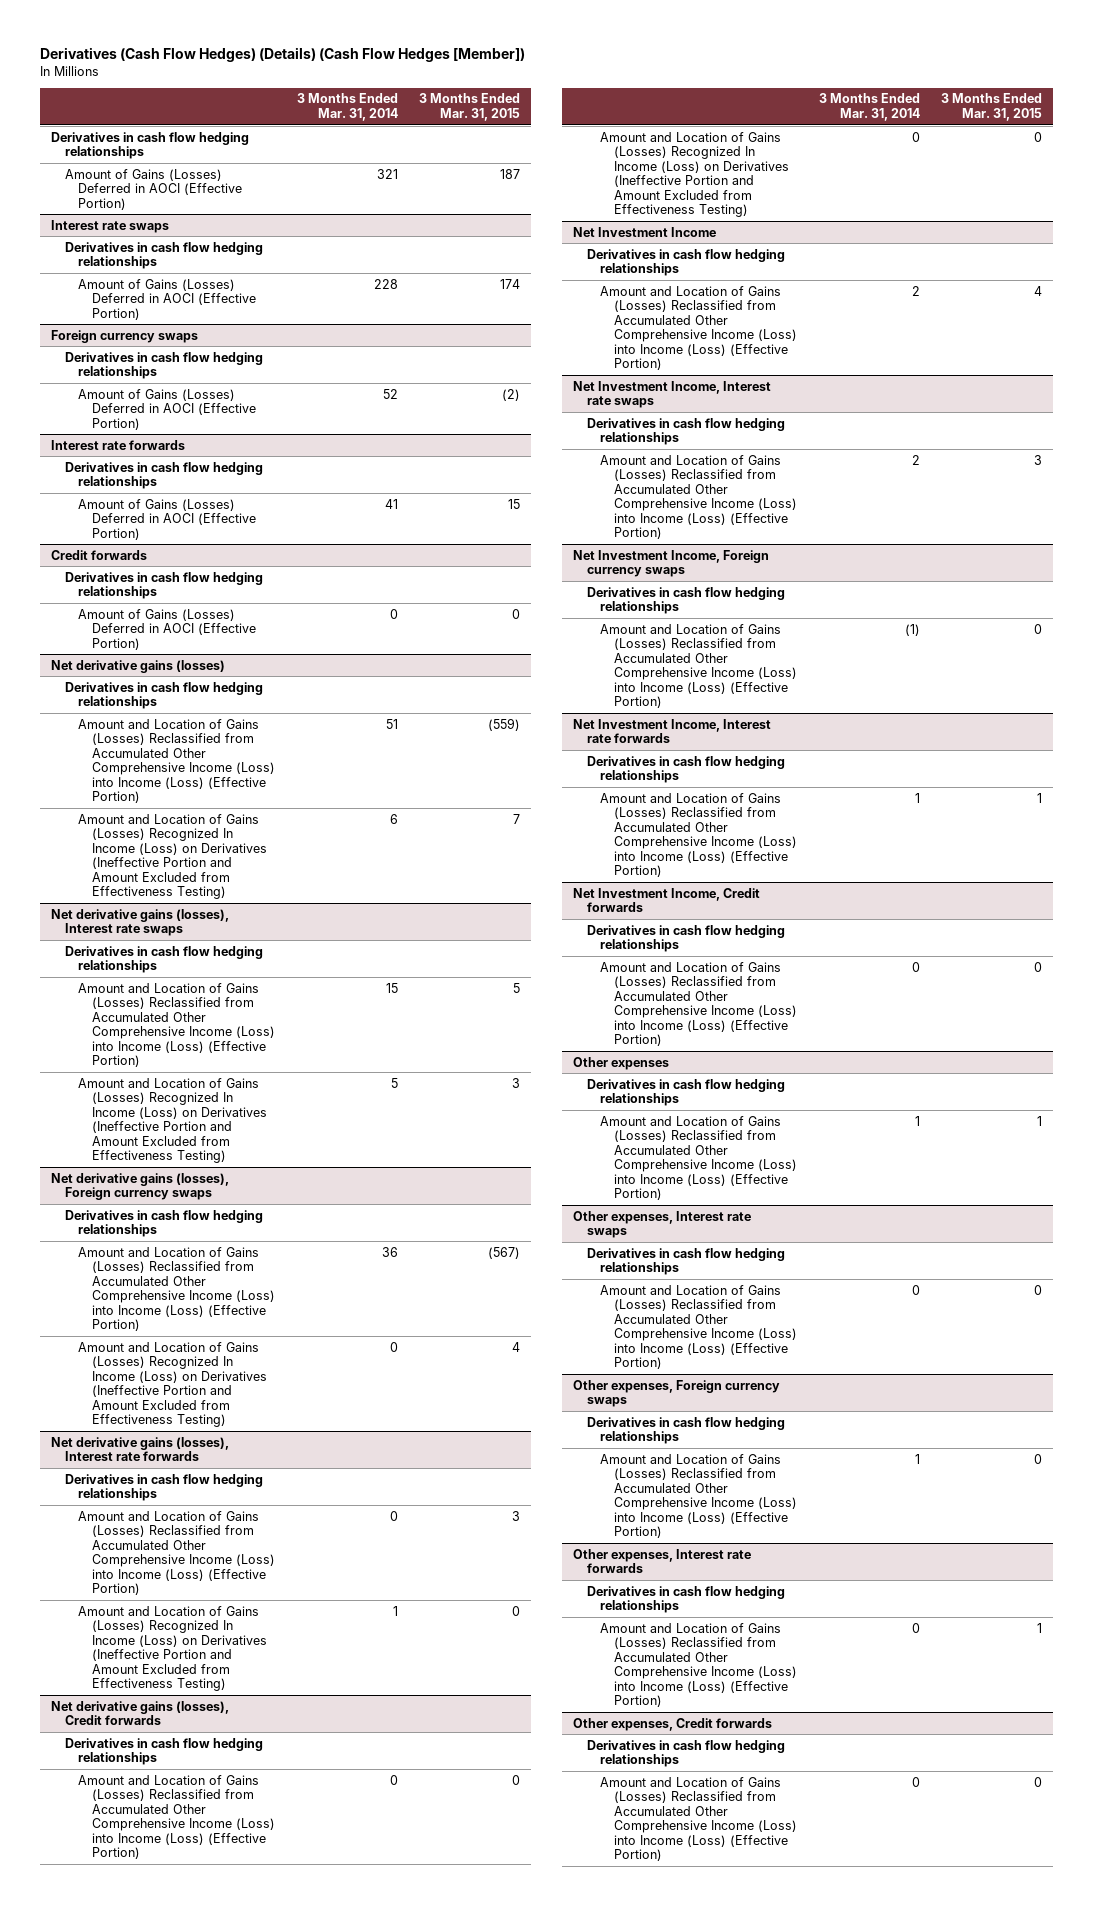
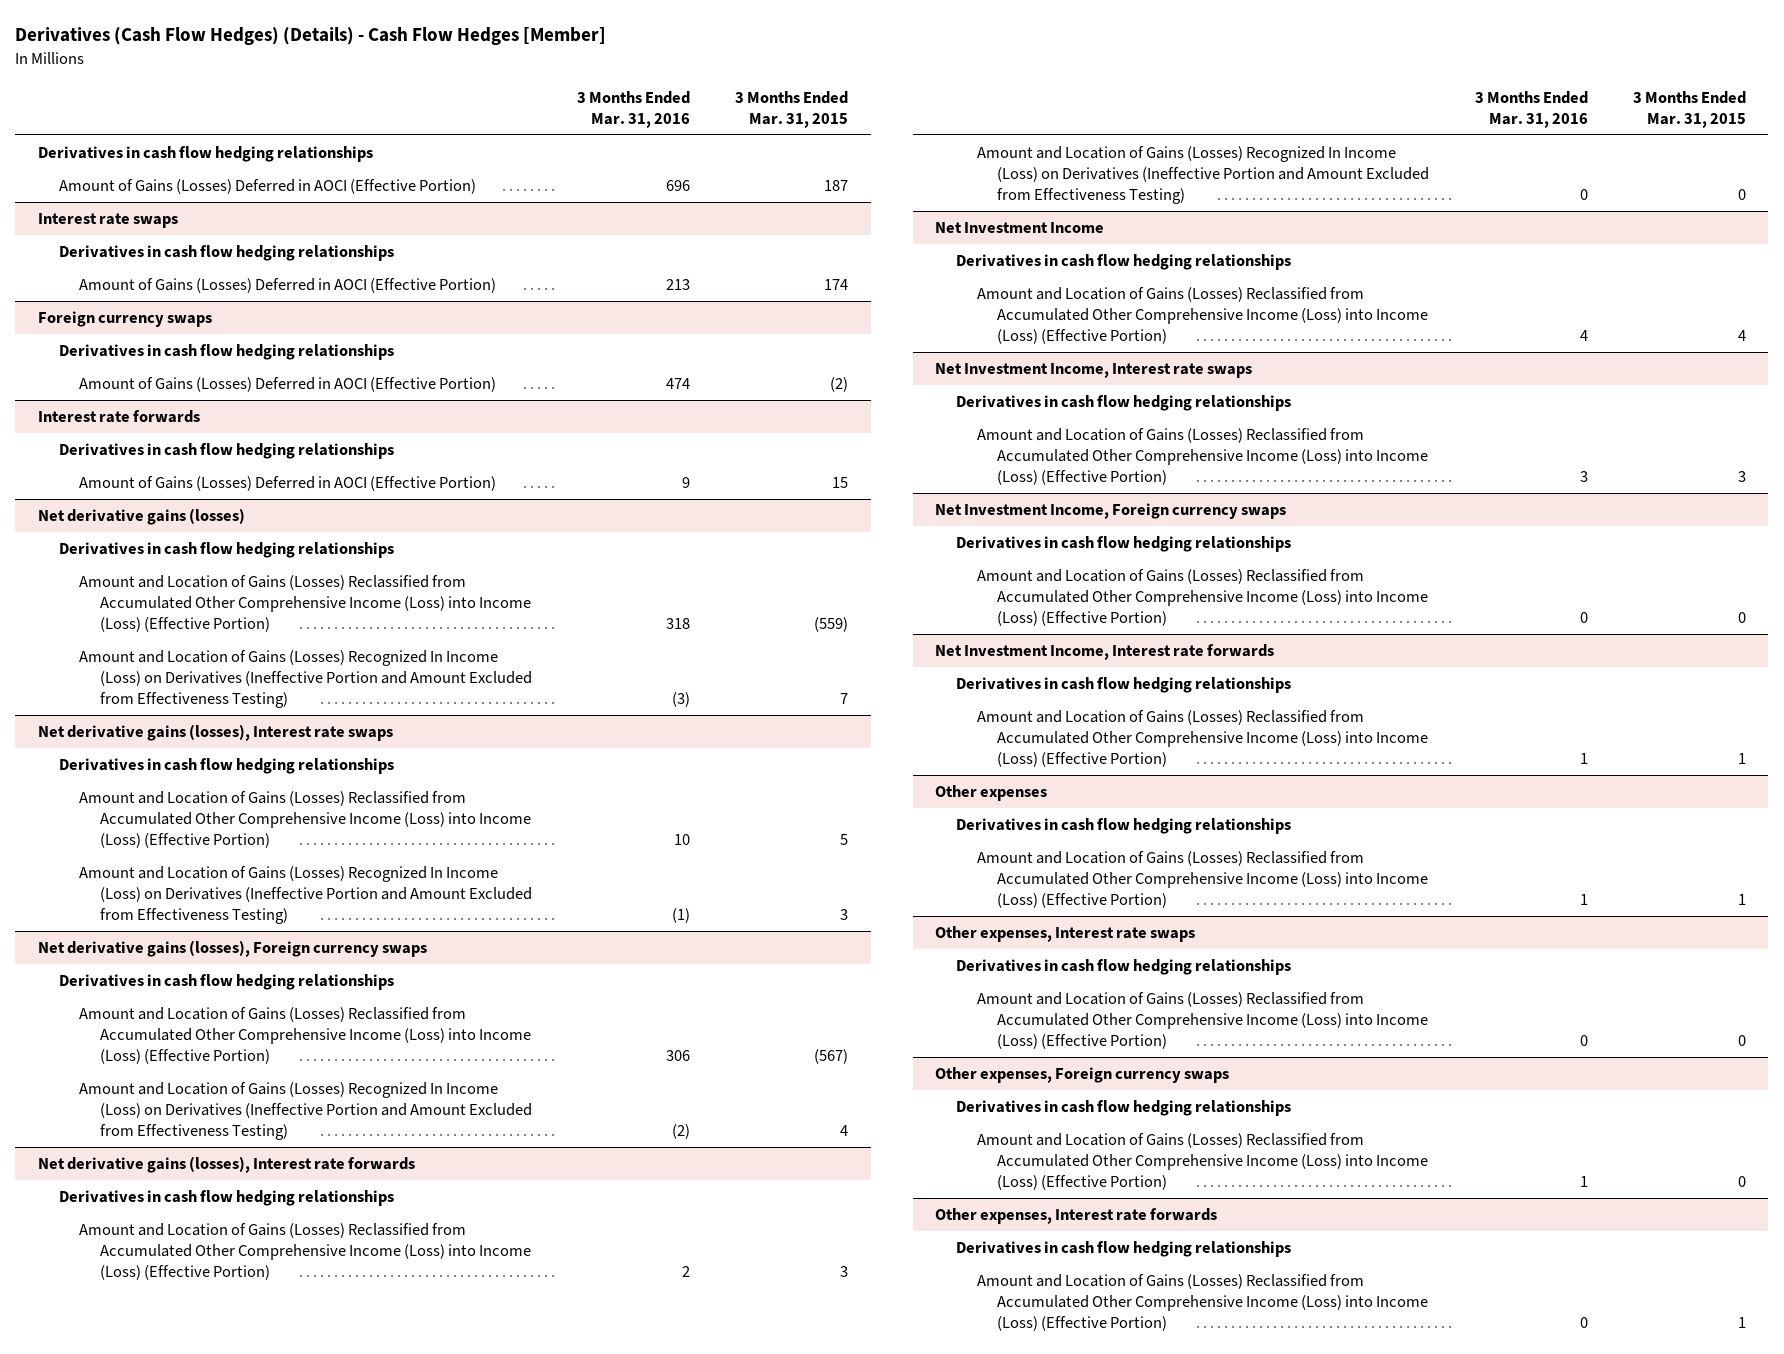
[40,47,526,63] Derivatives (Cash Flow Hedges) (Details) (Cash Flow Hedges [Member]) -> [15,27,607,46] Derivatives (Cash Flow Hedges) (Details) - Cash Flow Hedges [Member]
[296,93,398,121] 3 Months Ended Mar. 31, 2014 -> none
none -> [577,90,691,128] 3 Months Ended Mar. 31, 2016
[50,549,147,560] Credit forwards -> none
[64,571,263,600] Derivatives in cash flow hedging relationships -> none
[78,608,257,650] Amount of Gains (Losses) Deferred in AOCI (Effective Portion) -> none
[50,1700,229,1726] Net derivative gains (losses), Credit forwards -> none
[64,1737,263,1766] Derivatives in cash flow hedging relationships -> none
[78,1774,276,1860] Amount and Location of Gains (Losses) Reclassified from Accumulated Other Comprehensive Income (Loss) into Income (Loss) (Effective Portion) -> none
[600,131,790,218] Amount and Location of Gains (Losses) Recognized In Income (Loss) on Derivatives (Ineffective Portion and Amount Excluded from Effectiveness Testing) -> none
[572,887,760,913] Net Investment Income, Credit forwards -> none
[586,924,785,953] Derivatives in cash flow hedging relationships -> none
[600,961,798,1047] Amount and Location of Gains (Losses) Reclassified from Accumulated Other Comprehensive Income (Loss) into Income (Loss) (Effective Portion) -> none
[572,1717,772,1731] Other expenses, Credit forwards -> none
[586,1739,785,1768] Derivatives in cash flow hedging relationships -> none
[600,1776,798,1862] Amount and Location of Gains (Losses) Reclassified from Accumulated Other Comprehensive Income (Loss) into Income (Loss) (Effective Portion) -> none

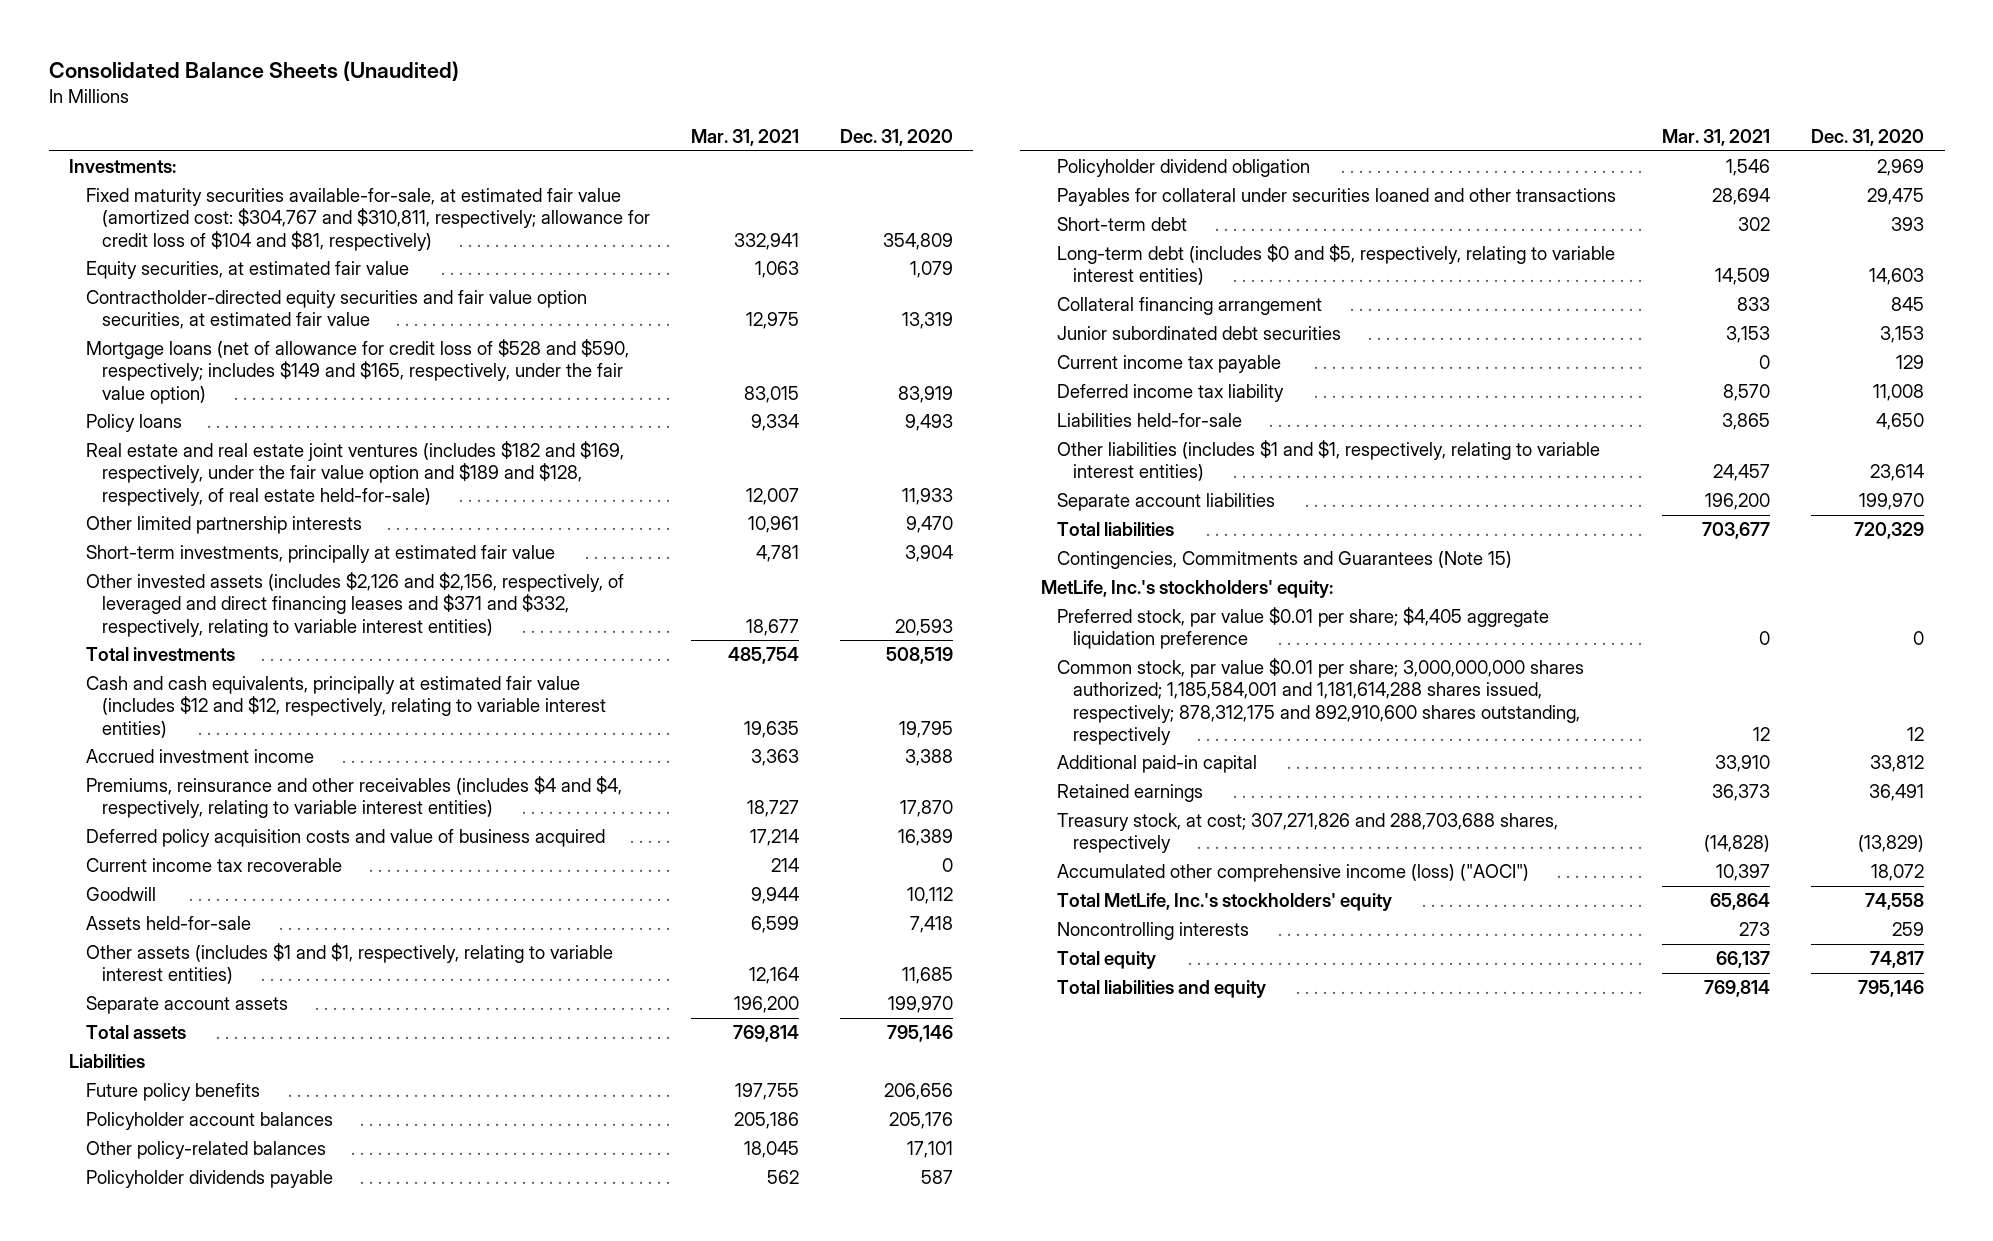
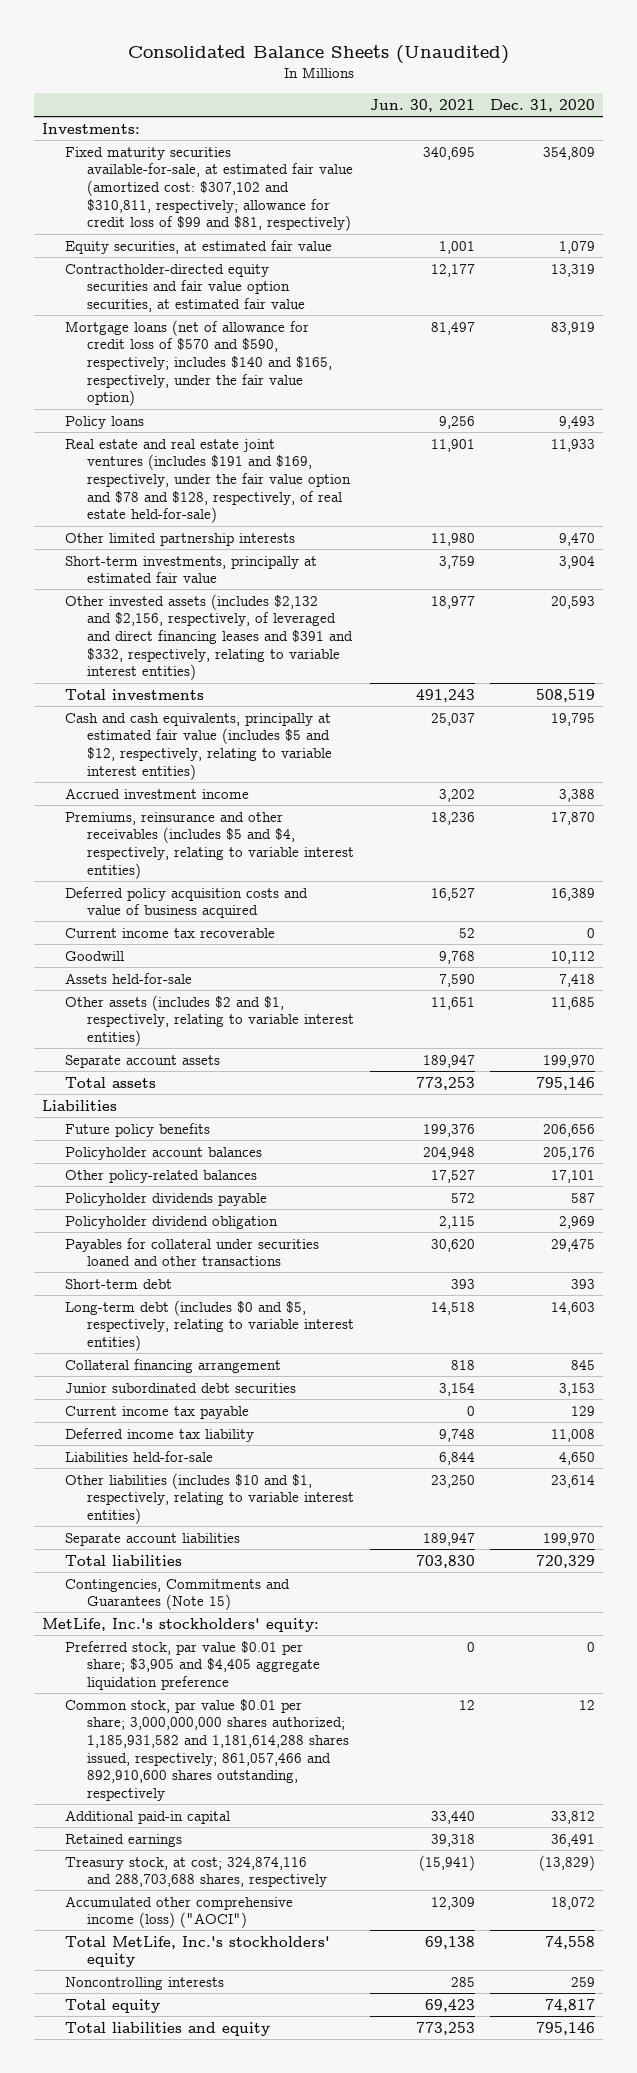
[690,129,799,147] Mar. 31, 2021 -> none
none -> [369,98,475,112] Jun. 30, 2021
[85,188,650,251] Fixed maturity securities available-for-sale, at estimated fair value (amortized cost: $304,767 and $310,811, respectively; allowance for credit loss of $104 and $81, respectively) -> [64,146,354,232] Fixed maturity securities available-for-sale, at estimated fair value (amortized cost: $307,102 and $310,811, respectively; allowance for credit loss of $99 and $81, respectively)
[85,339,629,404] Mortgage loans (net of allowance for credit loss of $528 and $590, respectively; includes $149 and $165, respectively, under the fair value option) -> [64,319,333,407] Mortgage loans (net of allowance for credit loss of $570 and $590, respectively; includes $140 and $165, respectively, under the fair value option)
[85,441,624,506] Real estate and real estate joint ventures (includes $182 and $169, respectively, under the fair value option and $189 and $128, respectively, of real estate held-for-sale) -> [64,438,352,524] Real estate and real estate joint ventures (includes $191 and $169, respectively, under the fair value option and $78 and $128, respectively, of real estate held-for-sale)
[85,572,624,637] Other invested assets (includes $2,126 and $2,156, respectively, of leveraged and direct financing leases and $371 and $332, respectively, relating to variable interest entities) -> [64,593,354,681] Other invested assets (includes $2,132 and $2,156, respectively, of leveraged and direct financing leases and $391 and $332, respectively, relating to variable interest entities)
[85,676,606,738] Cash and cash equivalents, principally at estimated fair value (includes $12 and $12, respectively, relating to variable interest entities) -> [64,712,333,780] Cash and cash equivalents, principally at estimated fair value (includes $5 and $12, respectively, relating to variable interest entities)
[85,776,622,819] Premiums, reinsurance and other receivables (includes $4 and $4, respectively, relating to variable interest entities) -> [64,811,355,879] Premiums, reinsurance and other receivables (includes $5 and $4, respectively, relating to variable interest entities)
[85,943,613,985] Other assets (includes $1 and $1, respectively, relating to variable interest entities) -> [64,994,355,1047] Other assets (includes $2 and $1, respectively, relating to variable interest entities)
[1056,440,1600,482] Other liabilities (includes $1 and $1, respectively, relating to variable interest entities) -> [64,1472,355,1525] Other liabilities (includes $10 and $1, respectively, relating to variable interest entities)
[1056,607,1549,650] Preferred stock, par value $0.01 per share; $4,405 aggregate liquidation preference -> [64,1640,321,1691] Preferred stock, par value $0.01 per share; $3,905 and $4,405 aggregate liquidation preference
[1056,658,1584,745] Common stock, par value $0.01 per share; 3,000,000,000 shares authorized; 1,185,584,001 and 1,181,614,288 shares issued, respectively; 878,312,175 and 892,910,600 shares outstanding, respectively -> [64,1698,350,1802] Common stock, par value $0.01 per share; 3,000,000,000 shares authorized; 1,185,931,582 and 1,181,614,288 shares issued, respectively; 861,057,466 and 892,910,600 shares outstanding, respectively
[1056,813,1558,854] Treasury stock, at cost; 307,271,826 and 288,703,688 shares, respectively -> [64,1856,328,1888] Treasury stock, at cost; 324,874,116 and 288,703,688 shares, respectively

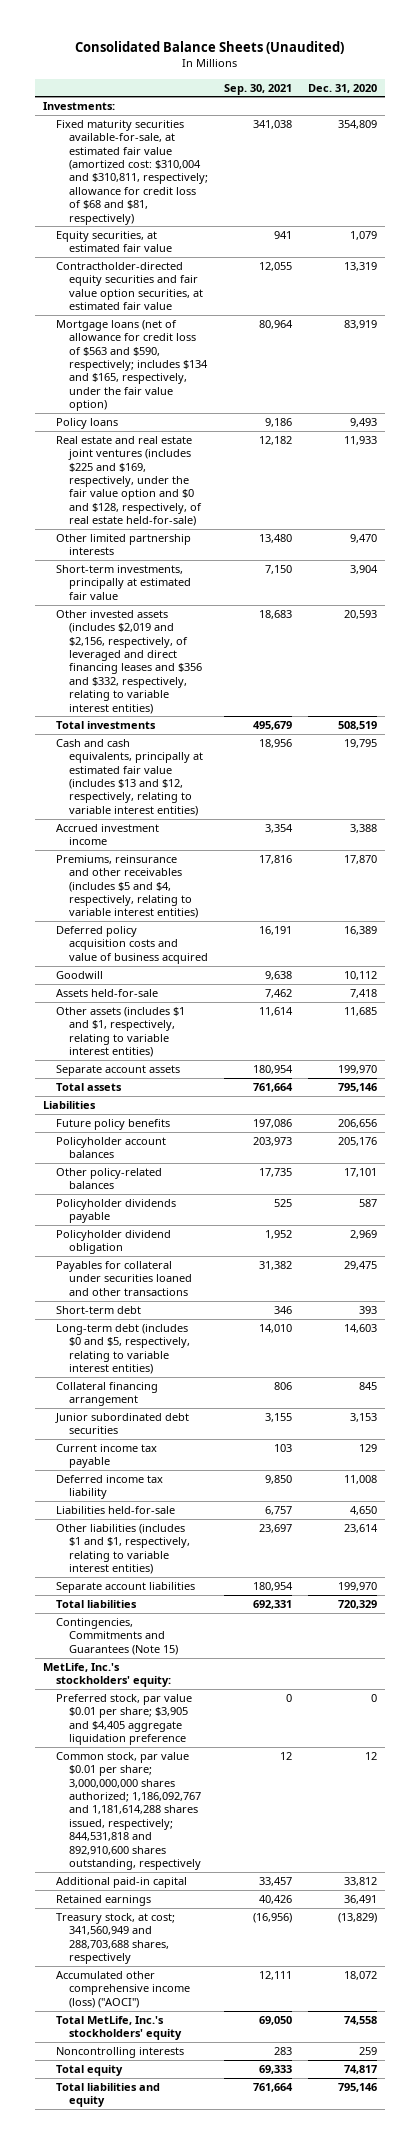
[369,98,475,112] Jun. 30, 2021 -> none
none -> [223,83,292,95] Sep. 30, 2021
[64,146,354,232] Fixed maturity securities available-for-sale, at estimated fair value (amortized cost: $307,102 and $310,811, respectively; allowance for credit loss of $99 and $81, respectively) -> [55,119,208,225] Fixed maturity securities available-for-sale, at estimated fair value (amortized cost: $310,004 and $310,811, respectively; allowance for credit loss of $68 and $81, respectively)
[64,319,333,407] Mortgage loans (net of allowance for credit loss of $570 and $590, respectively; includes $140 and $165, respectively, under the fair value option) -> [55,319,208,412] Mortgage loans (net of allowance for credit loss of $563 and $590, respectively; includes $134 and $165, respectively, under the fair value option)
[64,438,352,524] Real estate and real estate joint ventures (includes $191 and $169, respectively, under the fair value option and $78 and $128, respectively, of real estate held-for-sale) -> [55,435,202,527] Real estate and real estate joint ventures (includes $225 and $169, respectively, under the fair value option and $0 and $128, respectively, of real estate held-for-sale)
[64,593,354,681] Other invested assets (includes $2,132 and $2,156, respectively, of leveraged and direct financing leases and $391 and $332, respectively, relating to variable interest entities) -> [55,609,202,714] Other invested assets (includes $2,019 and $2,156, respectively, of leveraged and direct financing leases and $356 and $332, respectively, relating to variable interest entities)
[64,712,333,780] Cash and cash equivalents, principally at estimated fair value (includes $5 and $12, respectively, relating to variable interest entities) -> [55,738,203,816] Cash and cash equivalents, principally at estimated fair value (includes $13 and $12, respectively, relating to variable interest entities)
[64,927,275,938] Current income tax recoverable -> none
[64,994,355,1047] Other assets (includes $2 and $1, respectively, relating to variable interest entities) -> [55,1006,185,1058] Other assets (includes $1 and $1, respectively, relating to variable interest entities)
[64,1472,355,1525] Other liabilities (includes $10 and $1, respectively, relating to variable interest entities) -> [55,1523,190,1575] Other liabilities (includes $1 and $1, respectively, relating to variable interest entities)
[64,1698,350,1802] Common stock, par value $0.01 per share; 3,000,000,000 shares authorized; 1,185,931,582 and 1,181,614,288 shares issued, respectively; 861,057,466 and 892,910,600 shares outstanding, respectively -> [55,1751,201,1870] Common stock, par value $0.01 per share; 3,000,000,000 shares authorized; 1,186,092,767 and 1,181,614,288 shares issued, respectively; 844,531,818 and 892,910,600 shares outstanding, respectively
[64,1856,328,1888] Treasury stock, at cost; 324,874,116 and 288,703,688 shares, respectively -> [55,1912,175,1965] Treasury stock, at cost; 341,560,949 and 288,703,688 shares, respectively

